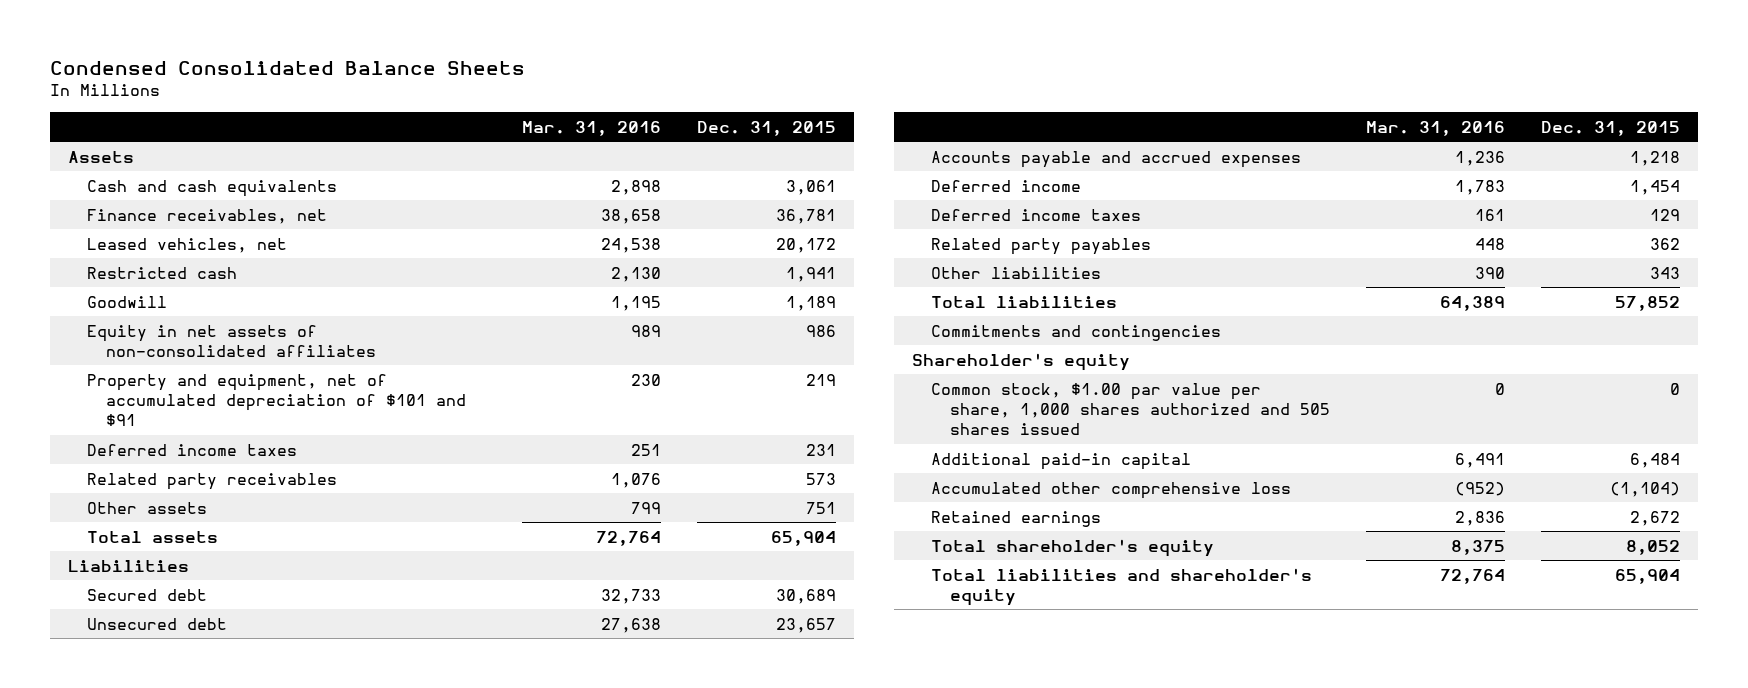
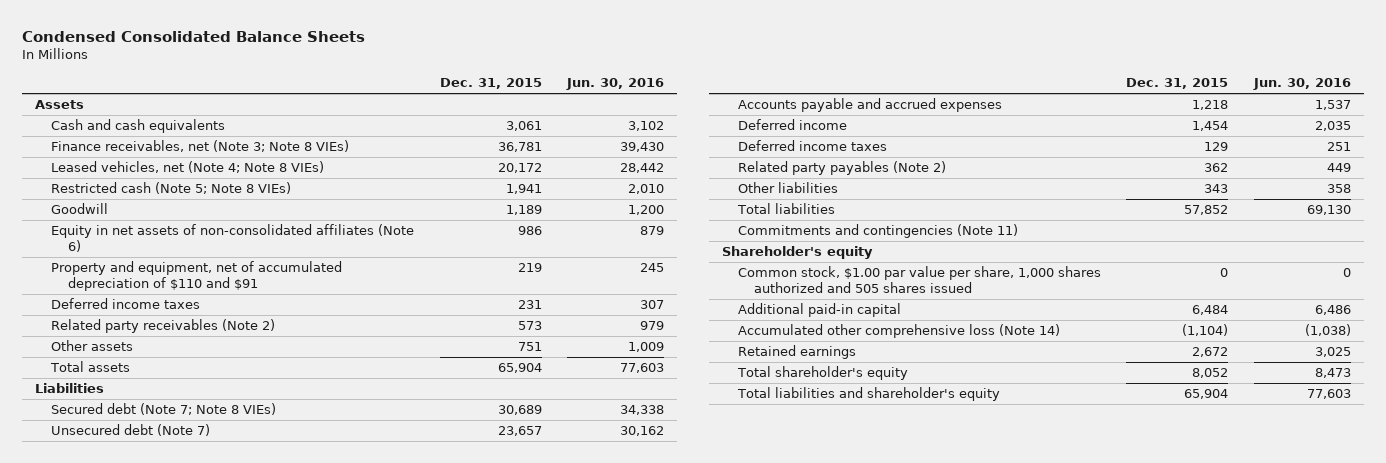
[521,120,661,136] Mar. 31, 2016 -> none
none -> [566,78,665,91] Jun. 30, 2016
[87,208,328,224] Finance receivables, net -> [51,140,350,153] Finance receivables, net (Note 3; Note 8 VIEs)
[87,237,288,253] Leased vehicles, net -> [51,161,325,174] Leased vehicles, net (Note 4; Note 8 VIEs)
[87,266,238,279] Restricted cash -> [51,182,292,195] Restricted cash (Note 5; Note 8 VIEs)
[87,324,376,357] Equity in net assets of non-consolidated affiliates -> [51,224,415,253] Equity in net assets of non-consolidated affiliates (Note 6)
[87,373,466,427] Property and equipment, net of accumulated depreciation of $101 and $91 -> [51,261,343,292] Property and equipment, net of accumulated depreciation of $110 and $91
[87,472,338,490] Related party receivables -> [51,319,276,334] Related party receivables (Note 2)
[87,588,208,601] Secured debt -> [51,403,277,416] Secured debt (Note 7; Note 8 VIEs)
[87,617,228,630] Unsecured debt -> [51,424,211,437] Unsecured debt (Note 7)
[930,237,1151,255] Related party payables -> [737,161,946,176] Related party payables (Note 2)
[930,324,1221,341] Commitments and contingencies -> [737,224,1018,239] Commitments and contingencies (Note 11)
[930,481,1291,499] Accumulated other comprehensive loss -> [737,324,1060,339] Accumulated other comprehensive loss (Note 14)

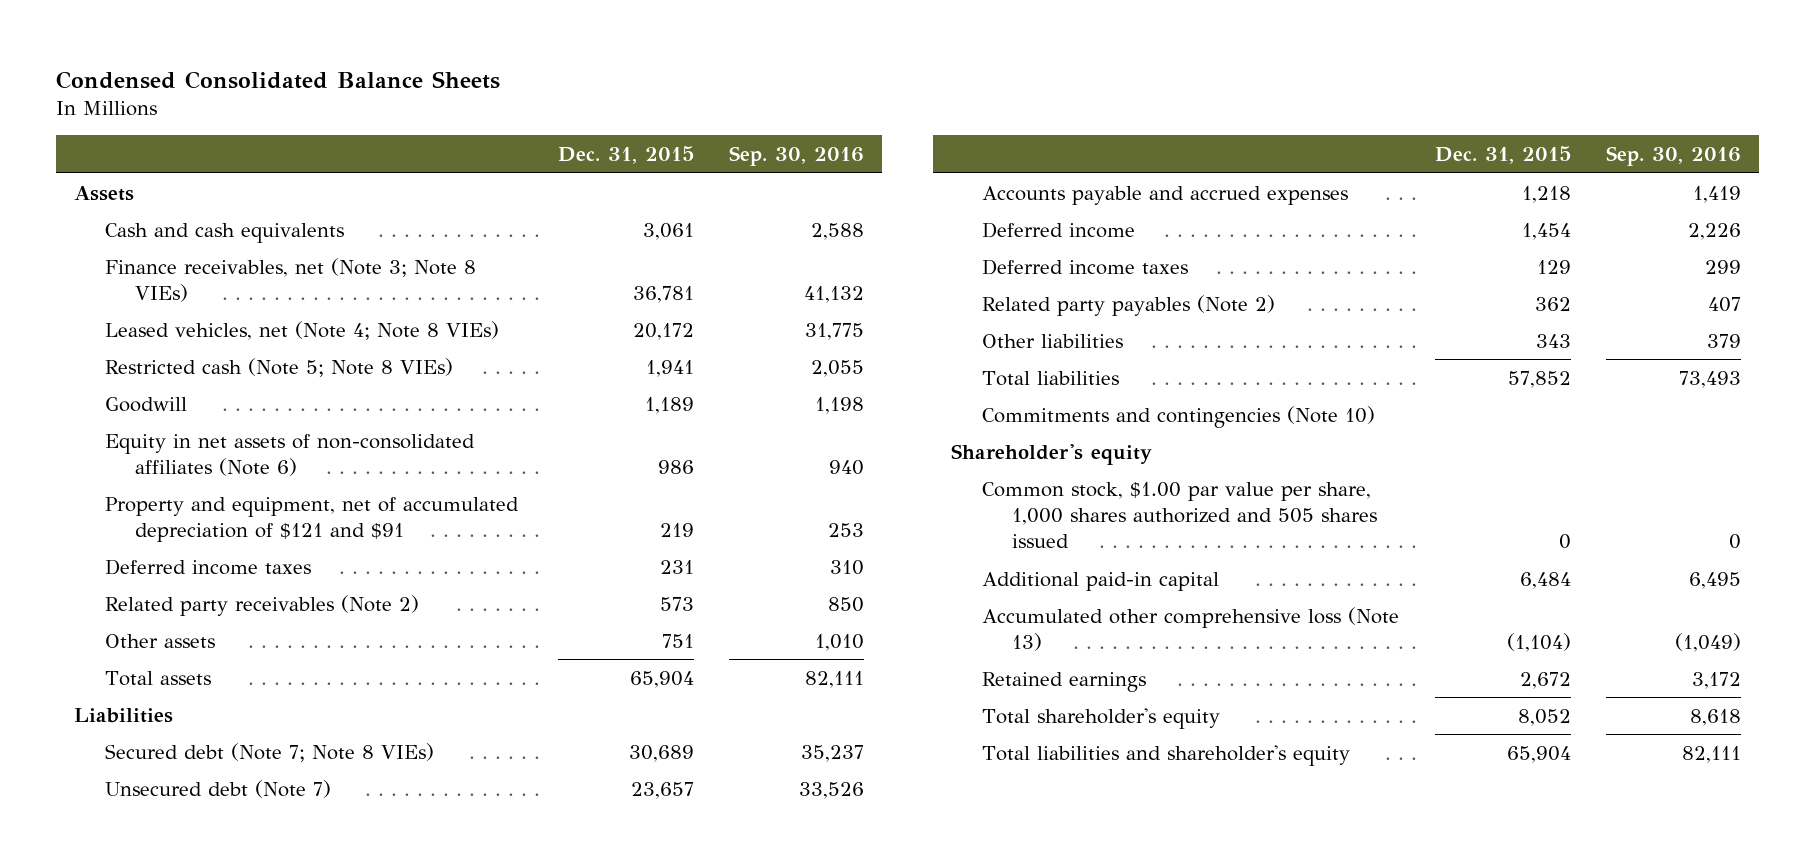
[566,78,665,91] Jun. 30, 2016 -> none
none -> [729,145,865,166] Sep. 30, 2016
[51,261,343,292] Property and equipment, net of accumulated depreciation of $110 and $91 -> [104,496,519,542] Property and equipment, net of accumulated depreciation of $121 and $91
[737,224,1018,239] Commitments and contingencies (Note 11) -> [981,405,1375,428] Commitments and contingencies (Note 10)
[737,324,1060,339] Accumulated other comprehensive loss (Note 14) -> [981,606,1399,651] Accumulated other comprehensive loss (Note 13)

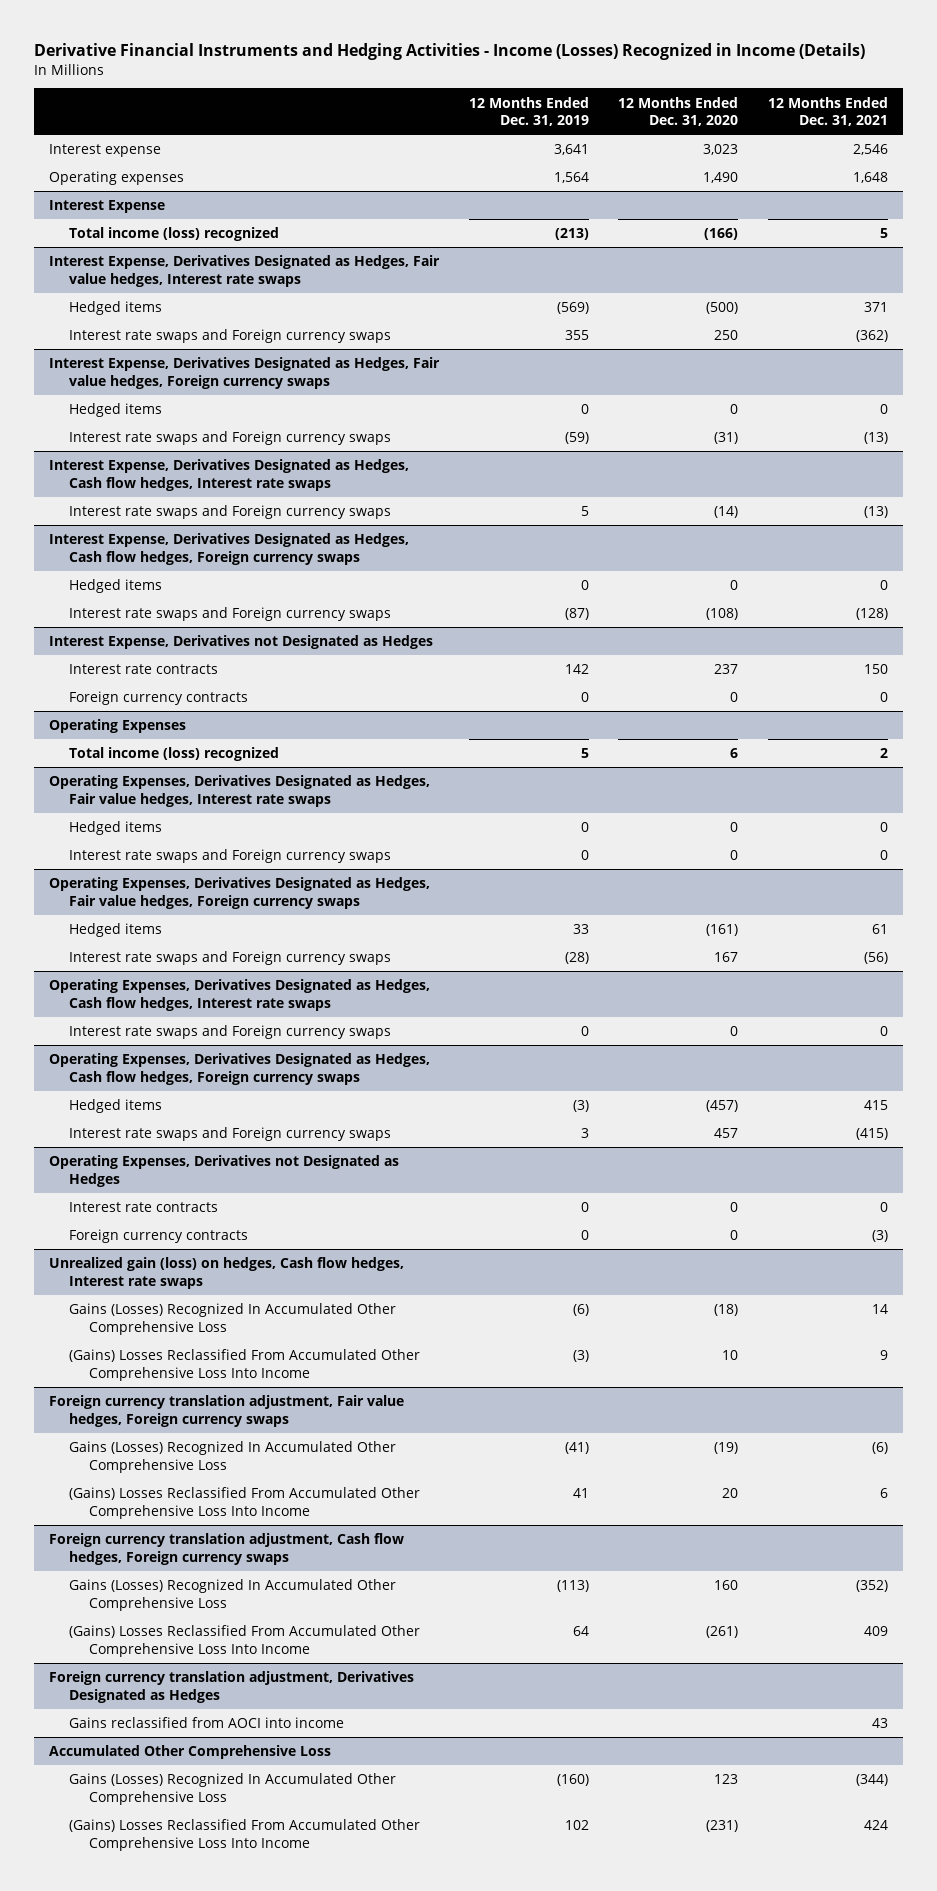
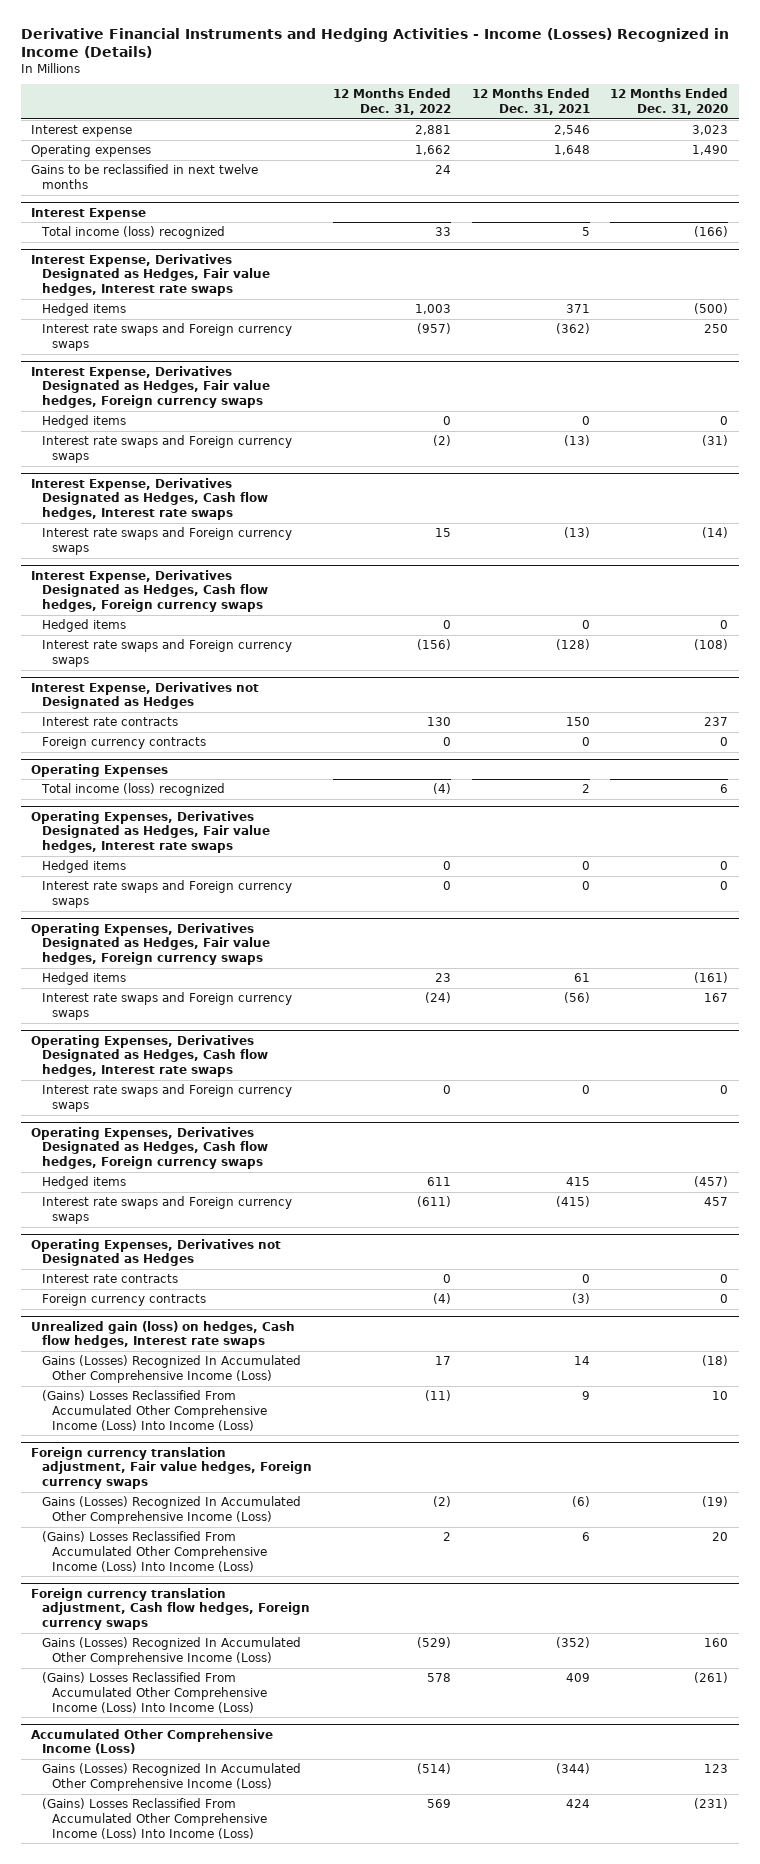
[468,96,589,127] 12 Months Ended Dec. 31, 2019 -> none
none -> [332,88,451,116] 12 Months Ended Dec. 31, 2022
none -> [31,164,259,189] Gains to be reclassified in next twelve months
[69,1303,397,1335] Gains (Losses) Recognized In Accumulated Other Comprehensive Loss -> [41,1355,301,1383] Gains (Losses) Recognized In Accumulated Other Comprehensive Income (Loss)
[69,1349,421,1381] (Gains) Losses Reclassified From Accumulated Other Comprehensive Loss Into Income -> [41,1390,268,1431] (Gains) Losses Reclassified From Accumulated Other Comprehensive Income (Loss) Into Income (Loss)
[69,1441,397,1473] Gains (Losses) Recognized In Accumulated Other Comprehensive Loss -> [41,1496,301,1524] Gains (Losses) Recognized In Accumulated Other Comprehensive Income (Loss)
[69,1487,421,1519] (Gains) Losses Reclassified From Accumulated Other Comprehensive Loss Into Income -> [41,1531,268,1572] (Gains) Losses Reclassified From Accumulated Other Comprehensive Income (Loss) Into Income (Loss)
[49,1671,415,1703] Foreign currency translation adjustment, Derivatives Designated as Hedges -> none
[69,1717,345,1729] Gains reclassified from AOCI into income -> none
[69,1579,397,1611] Gains (Losses) Recognized In Accumulated Other Comprehensive Loss -> [41,1637,301,1665] Gains (Losses) Recognized In Accumulated Other Comprehensive Income (Loss)
[69,1625,421,1657] (Gains) Losses Reclassified From Accumulated Other Comprehensive Loss Into Income -> [41,1672,268,1713] (Gains) Losses Reclassified From Accumulated Other Comprehensive Income (Loss) Into Income (Loss)
[49,1745,332,1760] Accumulated Other Comprehensive Loss -> [31,1728,274,1755] Accumulated Other Comprehensive Income (Loss)
[69,1773,397,1805] Gains (Losses) Recognized In Accumulated Other Comprehensive Loss -> [41,1763,301,1791] Gains (Losses) Recognized In Accumulated Other Comprehensive Income (Loss)
[69,1819,421,1851] (Gains) Losses Reclassified From Accumulated Other Comprehensive Loss Into Income -> [41,1798,268,1839] (Gains) Losses Reclassified From Accumulated Other Comprehensive Income (Loss) Into Income (Loss)

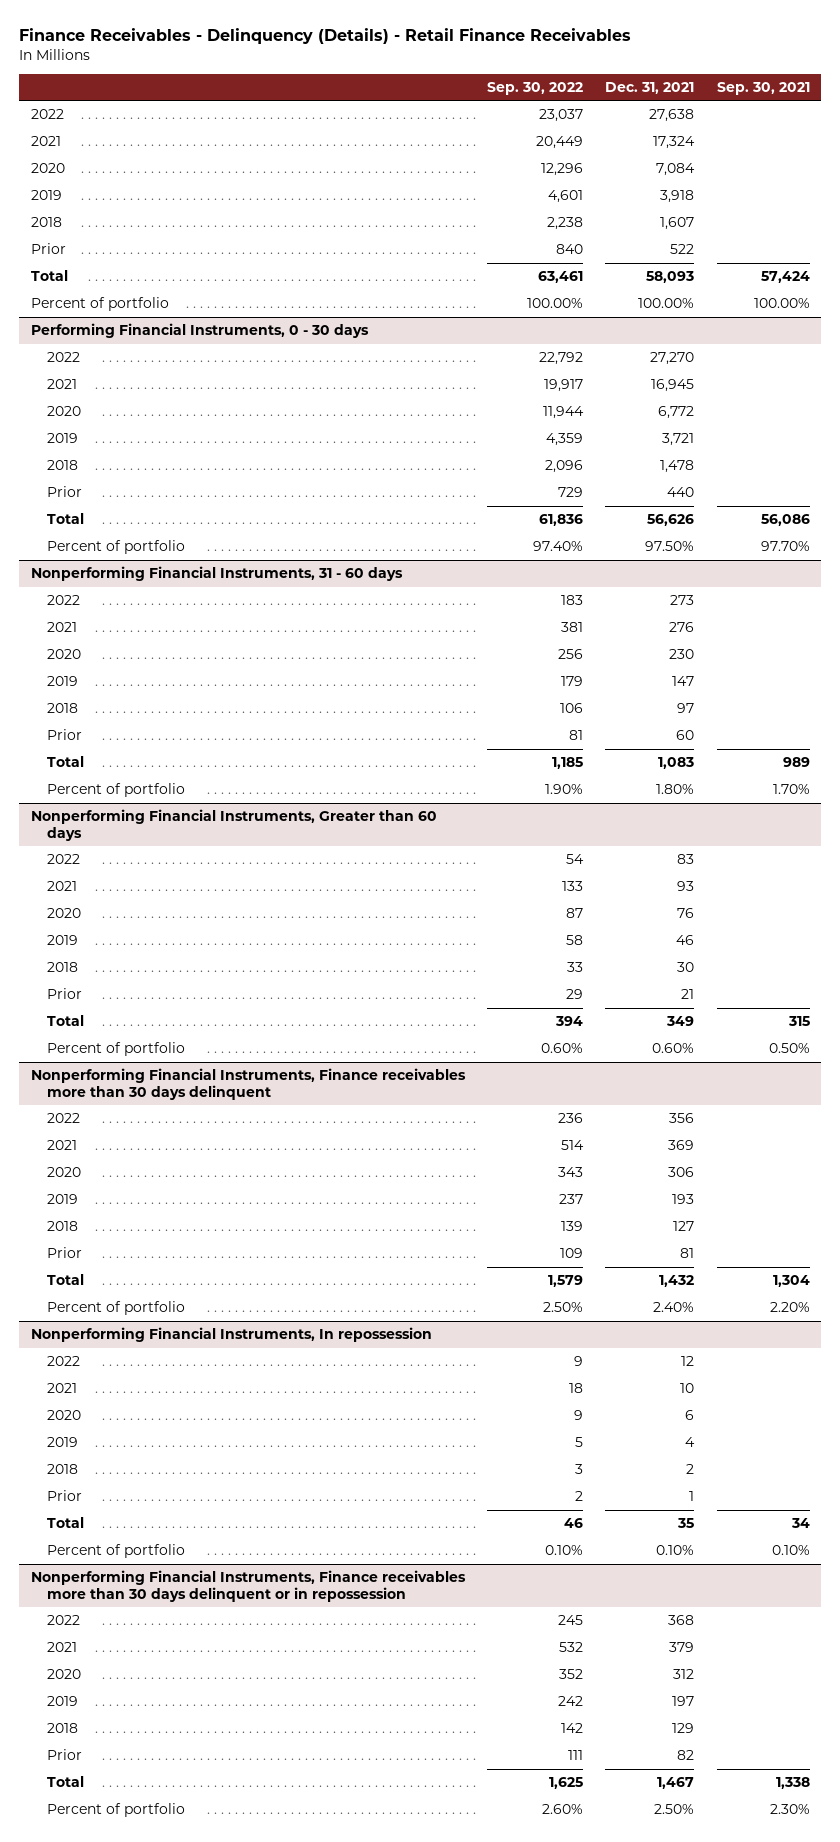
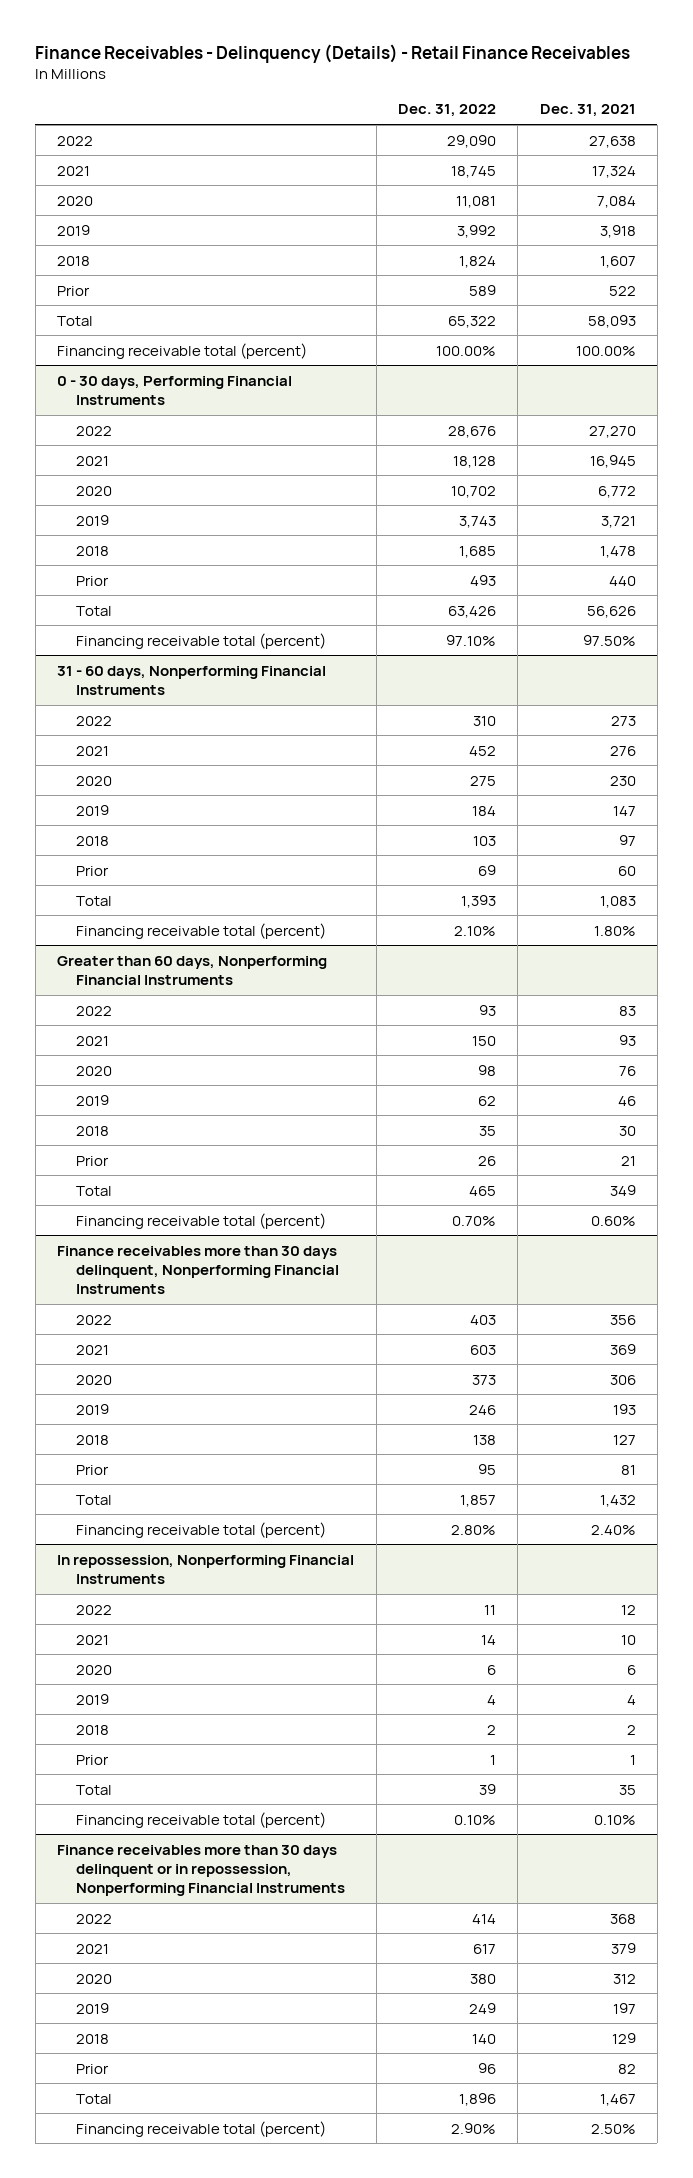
[486,81,583,95] Sep. 30, 2022 -> none
[716,81,810,95] Sep. 30, 2021 -> none
none -> [397,104,496,118] Dec. 31, 2022
[30,297,169,312] Percent of portfolio -> [57,342,308,359] Financing receivable total (percent)
[30,323,369,339] Performing Financial Instruments, 0 - 30 days -> [57,375,293,405] 0 - 30 days, Performing Financial Instruments
[47,540,186,555] Percent of portfolio -> [76,632,327,649] Financing receivable total (percent)
[30,566,403,582] Nonperforming Financial Instruments, 31 - 60 days -> [57,665,327,695] 31 - 60 days, Nonperforming Financial Instruments
[47,783,186,798] Percent of portfolio -> [76,922,327,939] Financing receivable total (percent)
[30,809,437,841] Nonperforming Financial Instruments, Greater than 60 days -> [57,955,328,985] Greater than 60 days, Nonperforming Financial Instruments
[47,1042,186,1057] Percent of portfolio -> [76,1212,327,1229] Financing receivable total (percent)
[30,1068,466,1100] Nonperforming Financial Instruments, Finance receivables more than 30 days delinquent -> [57,1245,340,1295] Finance receivables more than 30 days delinquent, Nonperforming Financial Instruments
[47,1301,186,1316] Percent of portfolio -> [76,1521,327,1538] Financing receivable total (percent)
[30,1327,432,1343] Nonperforming Financial Instruments, In repossession -> [57,1554,355,1584] In repossession, Nonperforming Financial Instruments
[47,1544,186,1559] Percent of portfolio -> [76,1811,327,1828] Financing receivable total (percent)
[30,1570,466,1602] Nonperforming Financial Instruments, Finance receivables more than 30 days delinquent or in repossession -> [57,1844,346,1897] Finance receivables more than 30 days delinquent or in repossession, Nonperforming Financial Instruments
[47,1803,186,1818] Percent of portfolio -> [76,2120,327,2137] Financing receivable total (percent)

